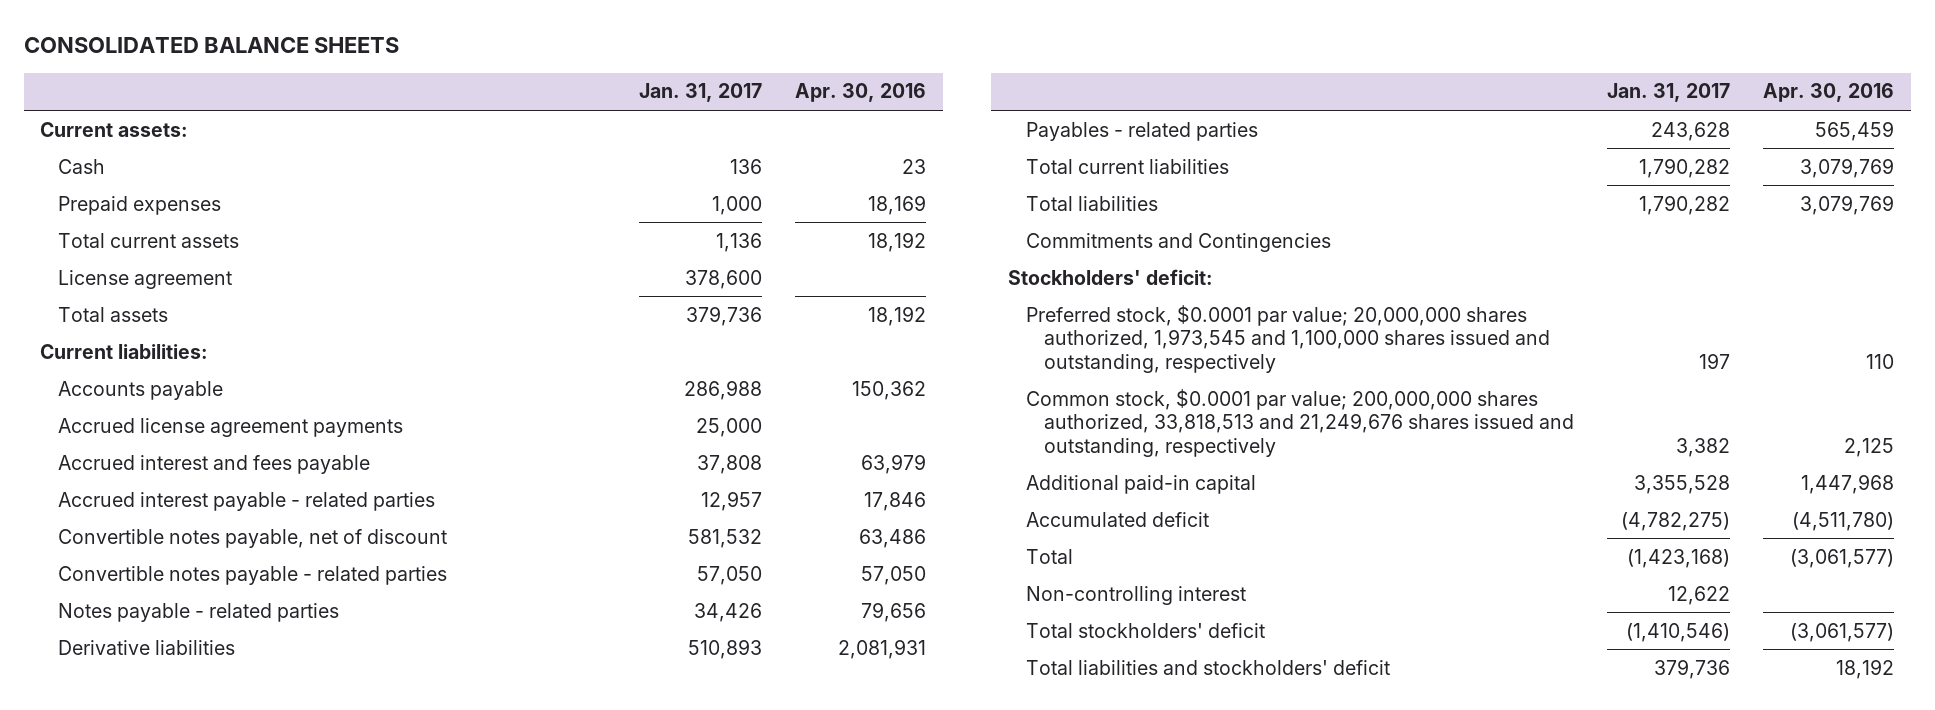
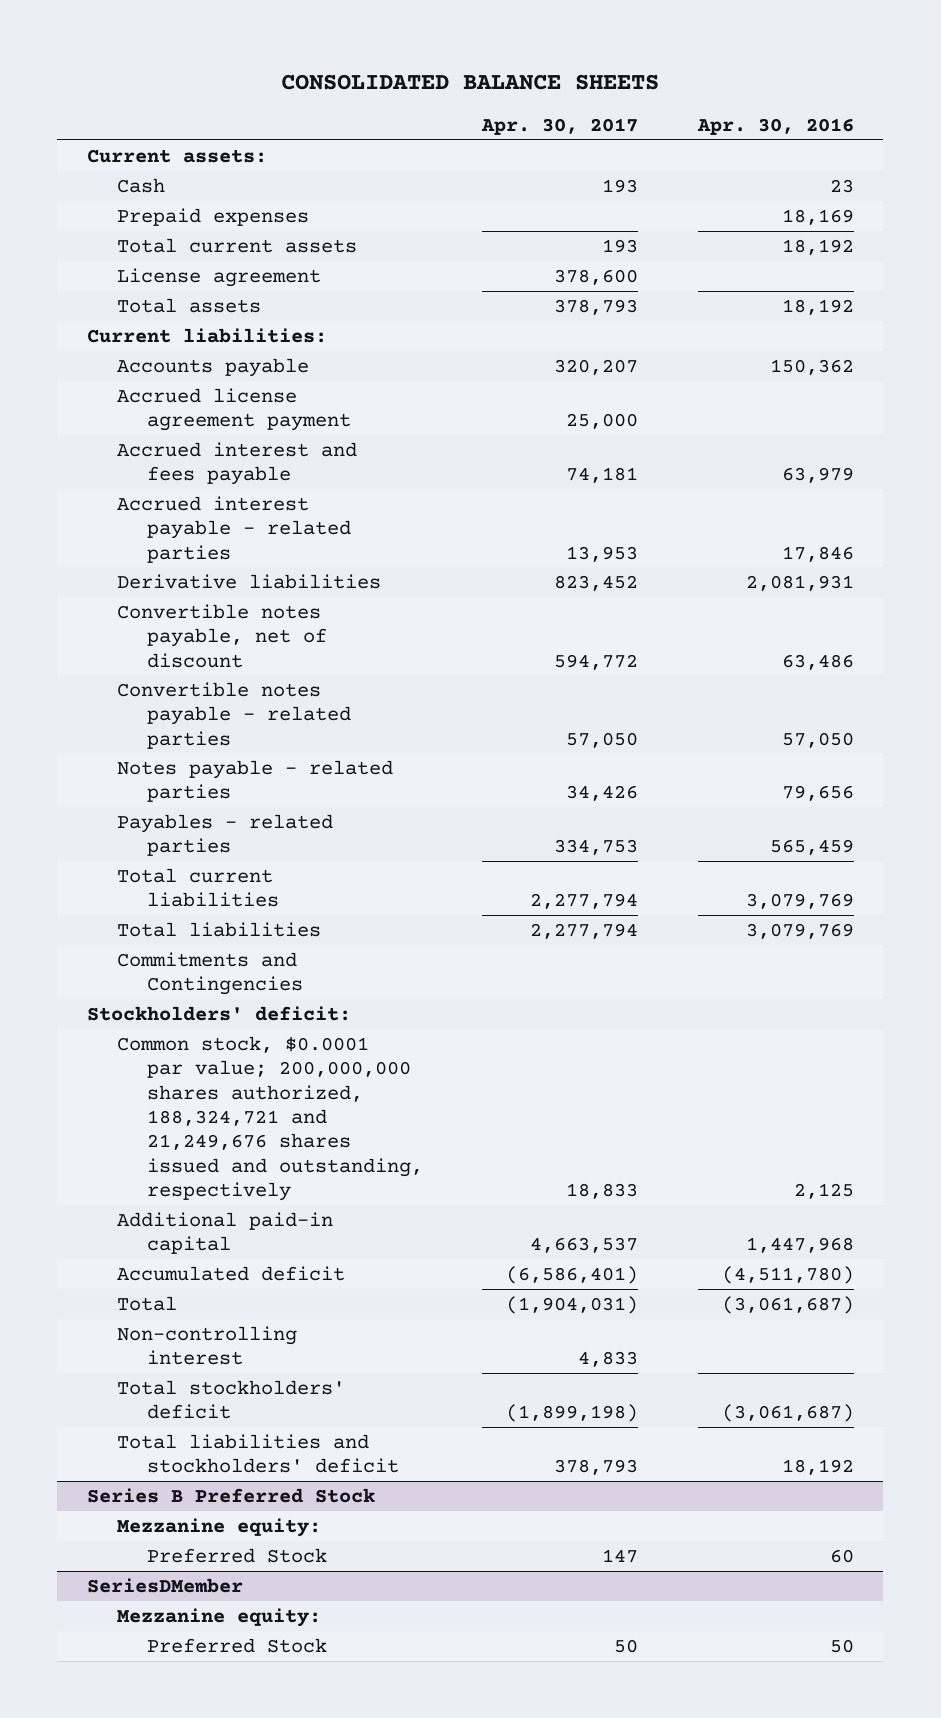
[639,83,763,103] Jan. 31, 2017 -> none
none -> [481,117,639,135] Apr. 30, 2017
[57,417,403,437] Accrued license agreement payments -> [117,387,352,432] Accrued license agreement payment
[57,639,235,655] Derivative liabilities -> [117,573,382,589] Derivative liabilities
[1025,304,1550,373] Preferred stock, $0.0001 par value; 20,000,000 shares authorized, 1,973,545 and 1,100,000 shares issued and outstanding, respectively -> none
[1025,388,1574,457] Common stock, $0.0001 par value; 200,000,000 shares authorized, 33,818,513 and 21,249,676 shares issued and outstanding, respectively -> [117,1035,424,1202] Common stock, $0.0001 par value; 200,000,000 shares authorized, 188,324,721 and 21,249,676 shares issued and outstanding, respectively
[1790,548,1895,568] (3,061,577) -> [721,1295,854,1314] (3,061,687)
[1790,622,1895,642] (3,061,577) -> [721,1404,854,1423] (3,061,687)
none -> [86,1487,375,1503] Series B Preferred Stock
none -> [117,1517,322,1537] Mezzanine equity:
none -> [147,1547,328,1563] Preferred Stock
none -> [86,1577,243,1593] SeriesDMember
none -> [117,1607,322,1627] Mezzanine equity:
none -> [147,1637,328,1653] Preferred Stock

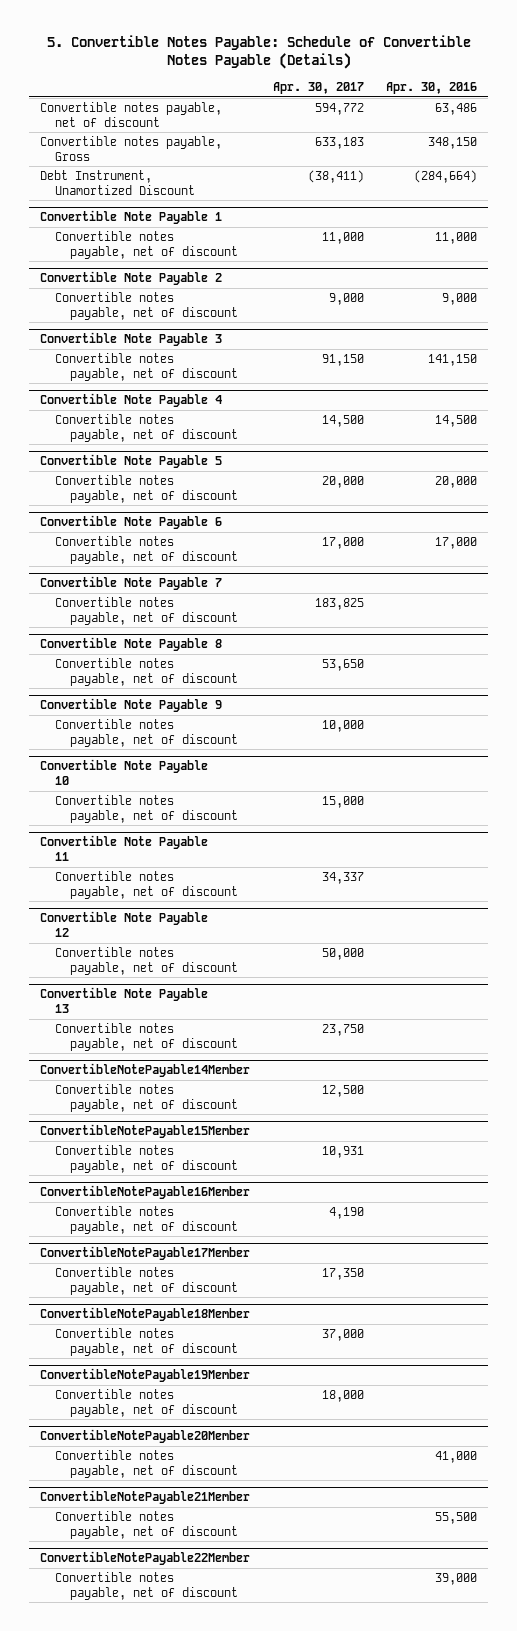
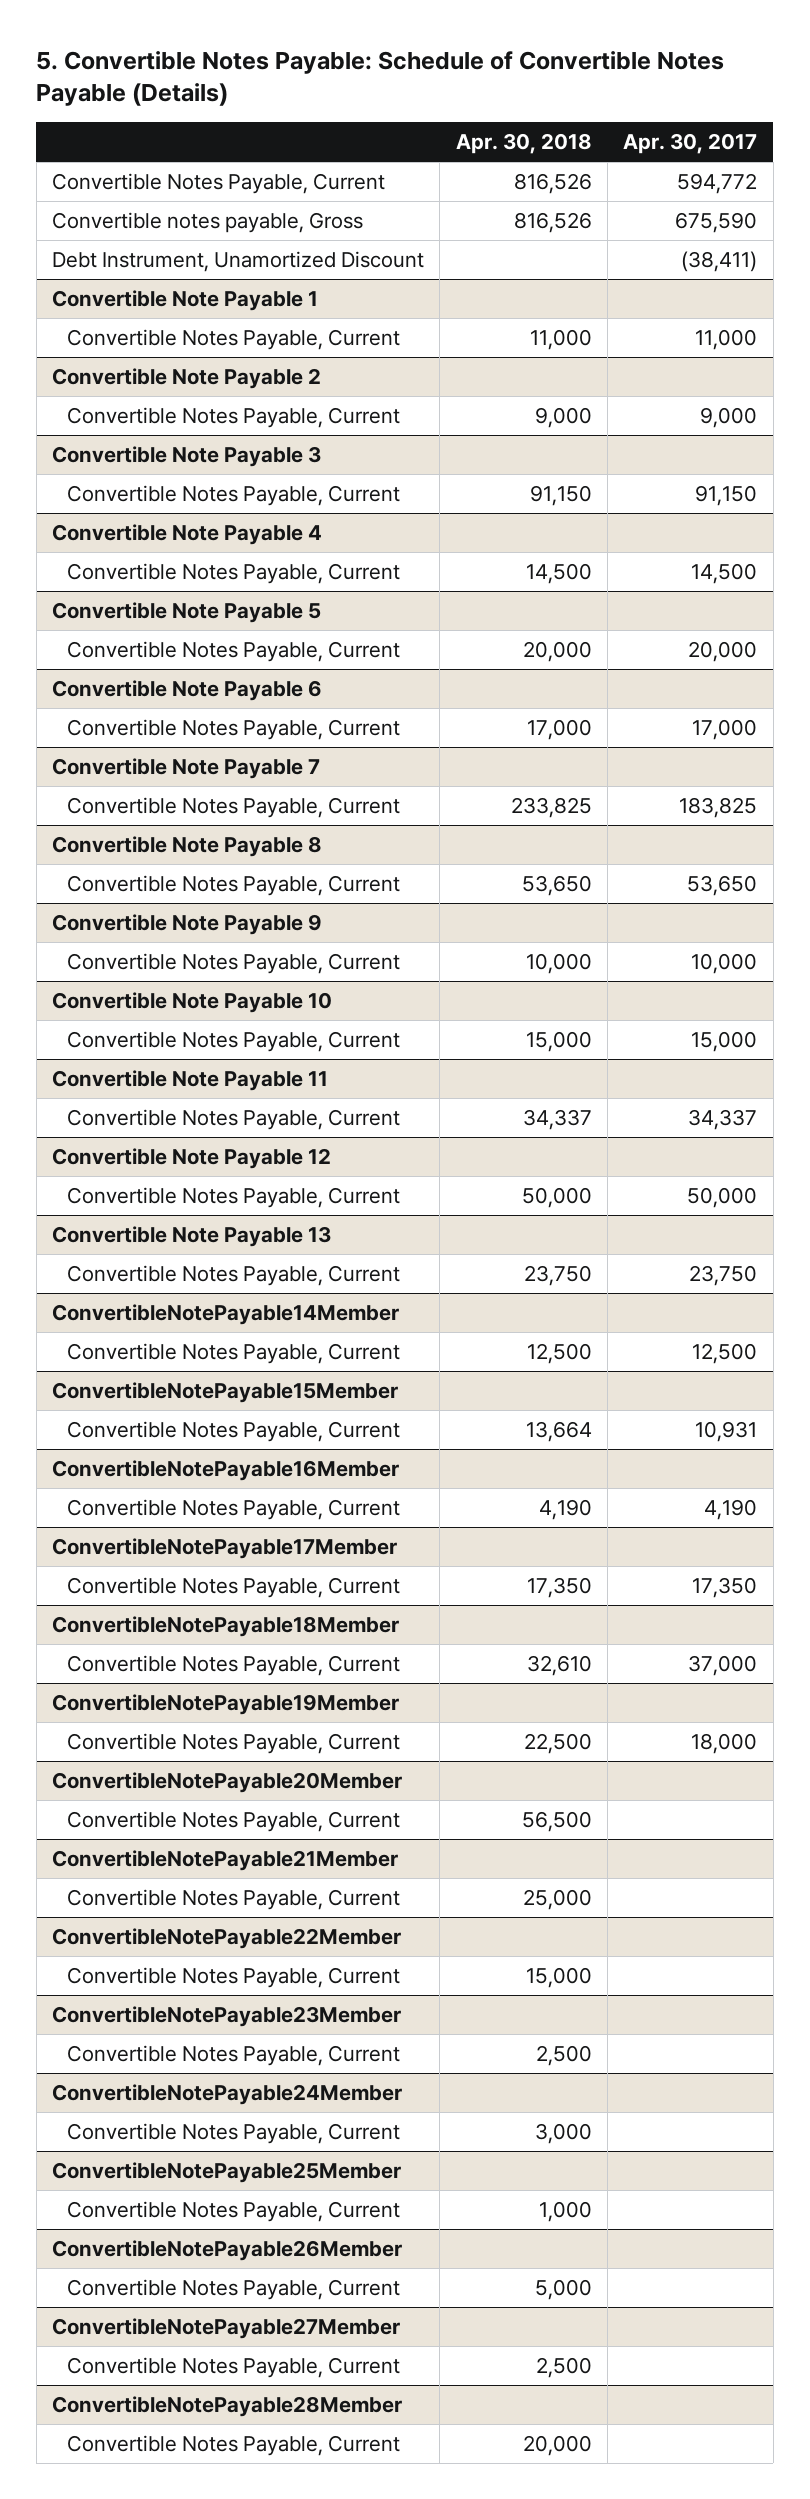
[385,81,477,94] Apr. 30, 2016 -> none
none -> [455,133,592,155] Apr. 30, 2018
[40,101,223,127] Convertible notes payable, net of discount -> [52,172,386,194] Convertible Notes Payable, Current
[314,136,364,149] 633,183 -> [675,211,758,233] 675,590
[55,230,239,259] Convertible notes payable, net of discount -> [67,328,401,350] Convertible Notes Payable, Current
[55,291,239,320] Convertible notes payable, net of discount -> [67,406,401,428] Convertible Notes Payable, Current
[55,352,239,381] Convertible notes payable, net of discount -> [67,484,401,506] Convertible Notes Payable, Current
[55,413,239,442] Convertible notes payable, net of discount -> [67,562,401,584] Convertible Notes Payable, Current
[55,474,239,503] Convertible notes payable, net of discount -> [67,640,401,662] Convertible Notes Payable, Current
[55,535,239,564] Convertible notes payable, net of discount -> [67,718,401,740] Convertible Notes Payable, Current
[55,596,239,625] Convertible notes payable, net of discount -> [67,796,401,818] Convertible Notes Payable, Current
[55,657,239,686] Convertible notes payable, net of discount -> [67,874,401,896] Convertible Notes Payable, Current
[55,718,239,747] Convertible notes payable, net of discount -> [67,952,401,974] Convertible Notes Payable, Current
[55,794,239,823] Convertible notes payable, net of discount -> [67,1030,401,1052] Convertible Notes Payable, Current
[55,870,239,899] Convertible notes payable, net of discount -> [67,1108,401,1130] Convertible Notes Payable, Current
[55,946,239,975] Convertible notes payable, net of discount -> [67,1186,401,1208] Convertible Notes Payable, Current
[55,1022,239,1051] Convertible notes payable, net of discount -> [67,1264,401,1286] Convertible Notes Payable, Current
[55,1083,239,1112] Convertible notes payable, net of discount -> [67,1342,401,1364] Convertible Notes Payable, Current
[55,1144,239,1173] Convertible notes payable, net of discount -> [67,1420,401,1442] Convertible Notes Payable, Current
[55,1205,239,1234] Convertible notes payable, net of discount -> [67,1498,401,1520] Convertible Notes Payable, Current
[55,1266,239,1295] Convertible notes payable, net of discount -> [67,1576,401,1598] Convertible Notes Payable, Current
[55,1327,239,1356] Convertible notes payable, net of discount -> [67,1654,401,1676] Convertible Notes Payable, Current
[55,1388,239,1417] Convertible notes payable, net of discount -> [67,1732,401,1754] Convertible Notes Payable, Current
[55,1449,239,1478] Convertible notes payable, net of discount -> [67,1810,401,1832] Convertible Notes Payable, Current
[55,1510,239,1539] Convertible notes payable, net of discount -> [67,1888,401,1910] Convertible Notes Payable, Current
[55,1571,239,1600] Convertible notes payable, net of discount -> [67,1966,401,1988] Convertible Notes Payable, Current
none -> [52,2005,402,2027] ConvertibleNotePayable23Member
none -> [67,2044,401,2066] Convertible Notes Payable, Current
none -> [52,2083,403,2105] ConvertibleNotePayable24Member
none -> [67,2122,401,2144] Convertible Notes Payable, Current
none -> [52,2161,402,2183] ConvertibleNotePayable25Member
none -> [67,2200,401,2222] Convertible Notes Payable, Current
none -> [52,2239,403,2261] ConvertibleNotePayable26Member
none -> [67,2278,401,2300] Convertible Notes Payable, Current
none -> [52,2317,401,2339] ConvertibleNotePayable27Member
none -> [67,2356,401,2378] Convertible Notes Payable, Current
none -> [52,2395,403,2417] ConvertibleNotePayable28Member
none -> [67,2434,401,2456] Convertible Notes Payable, Current

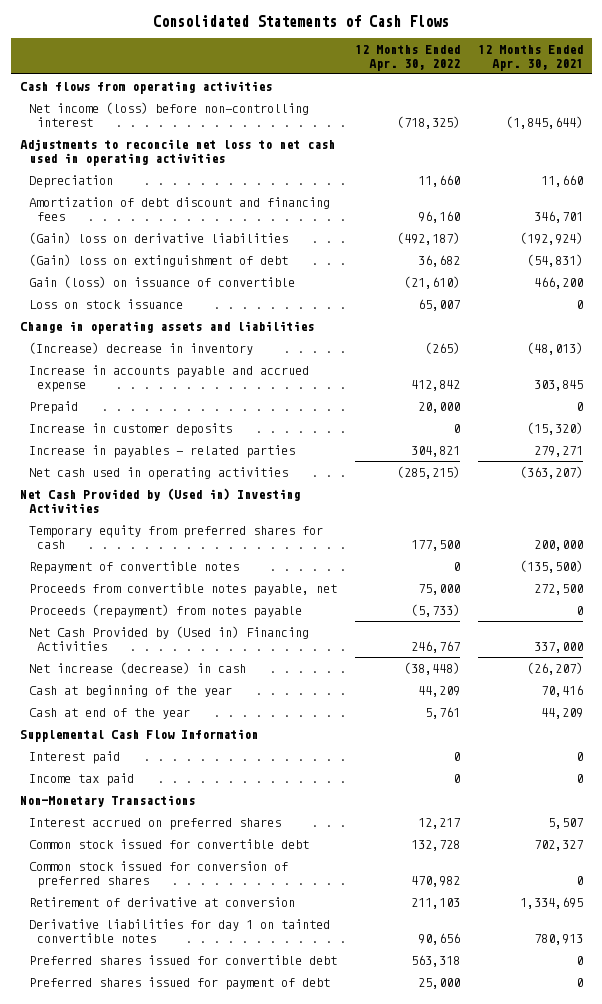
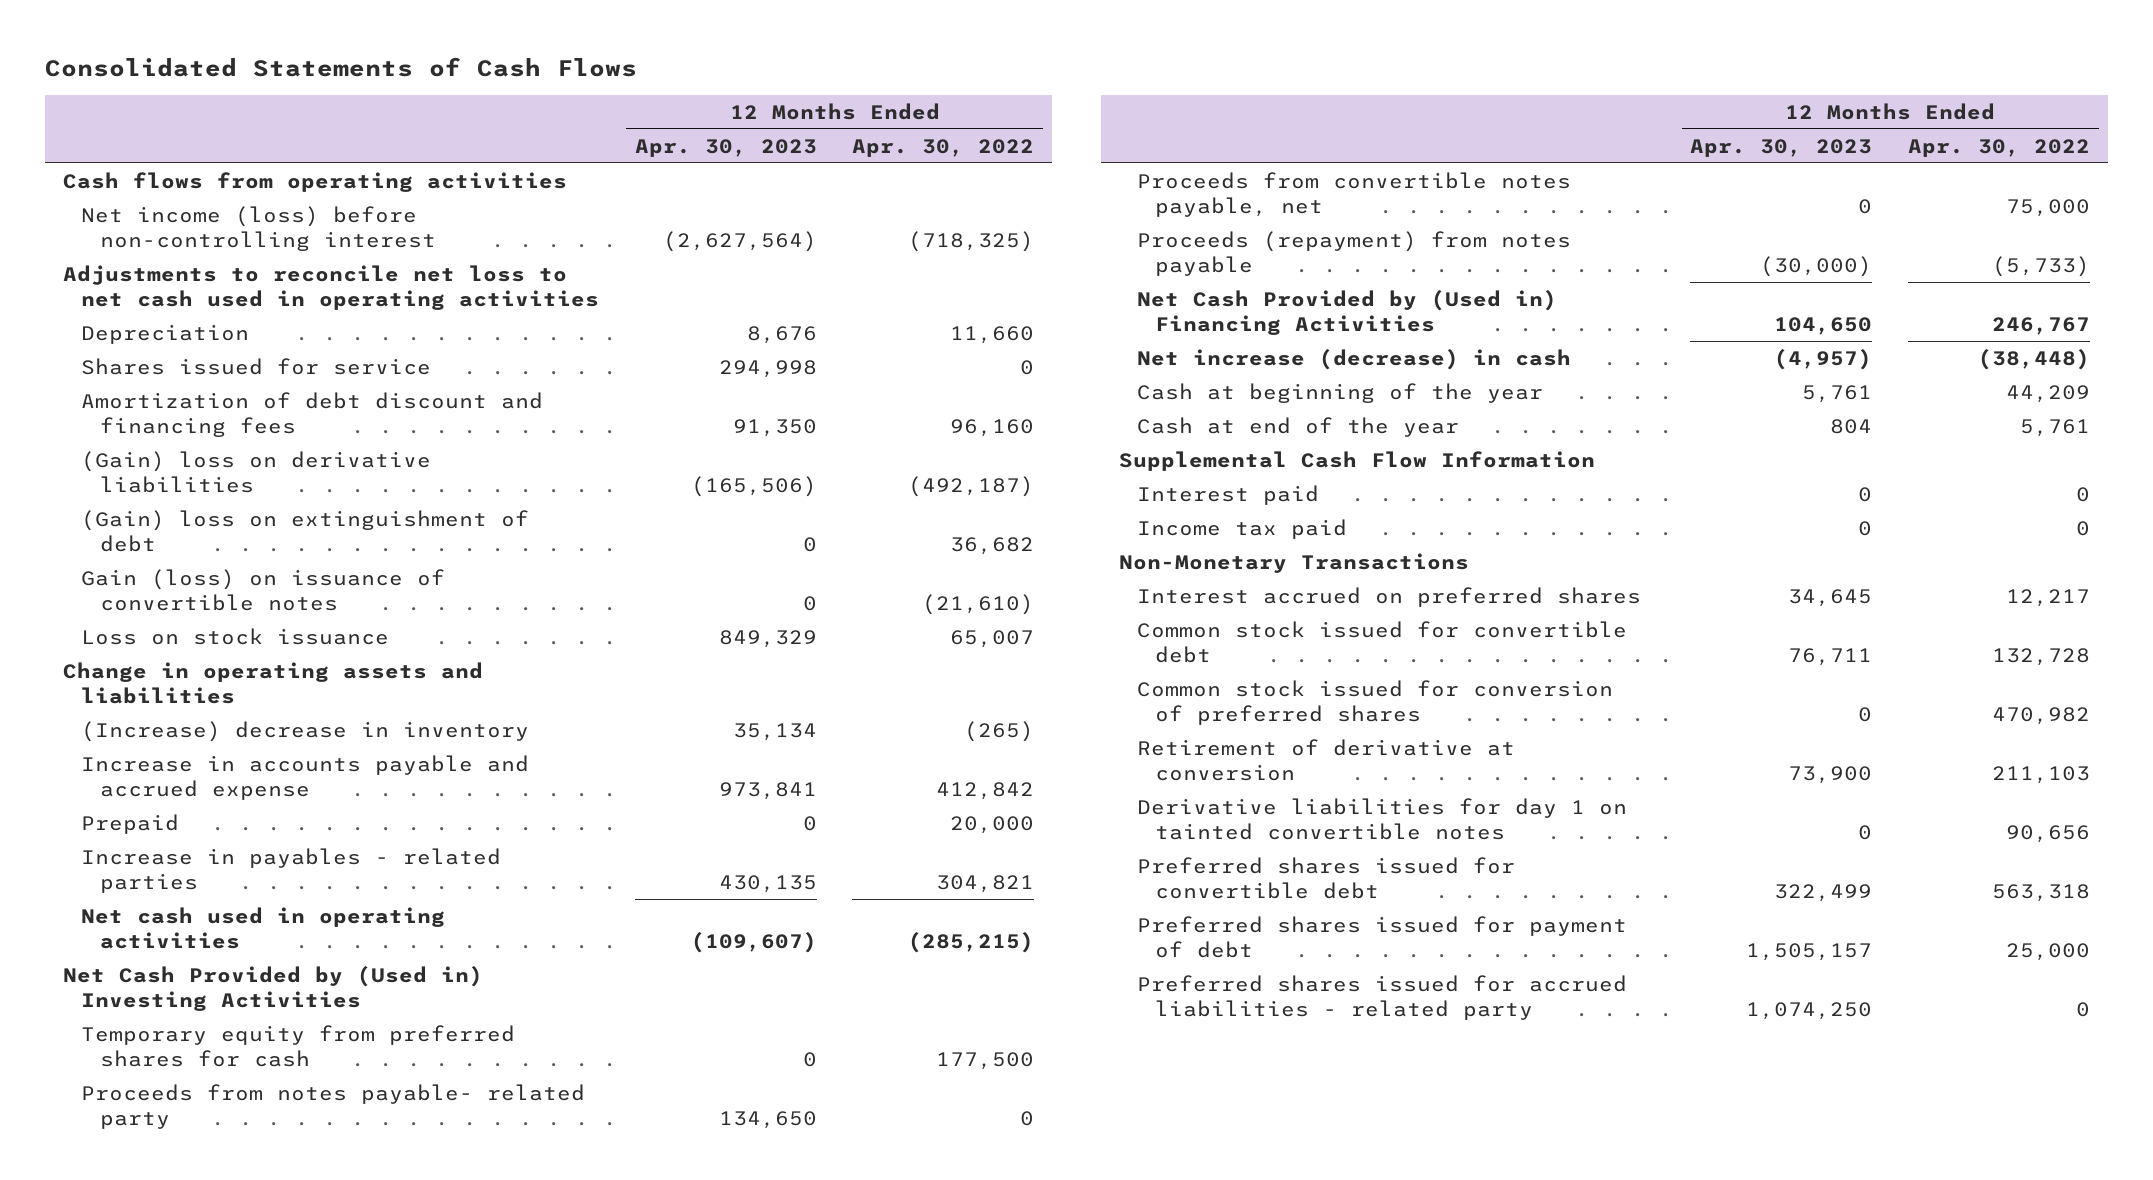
[477,45,583,71] 12 Months Ended Apr. 30, 2021 -> none
none -> [634,138,817,157] Apr. 30, 2023
none -> [81,357,432,375] Shares issued for service
[28,276,295,289] Gain (loss) on issuance of convertible -> [81,568,446,611] Gain (loss) on issuance of convertible notes
[28,423,232,437] Increase in customer deposits -> none
[28,561,239,575] Repayment of convertible notes -> none
none -> [81,1083,586,1129] Proceeds from notes payable- related party
none -> [1137,974,1628,1020] Preferred shares issued for accrued liabilities - related party

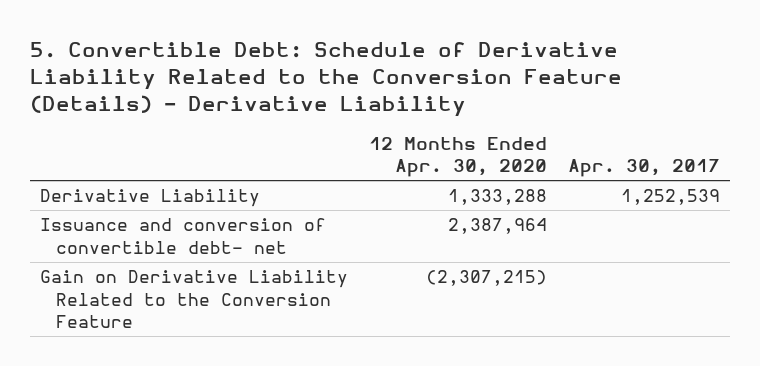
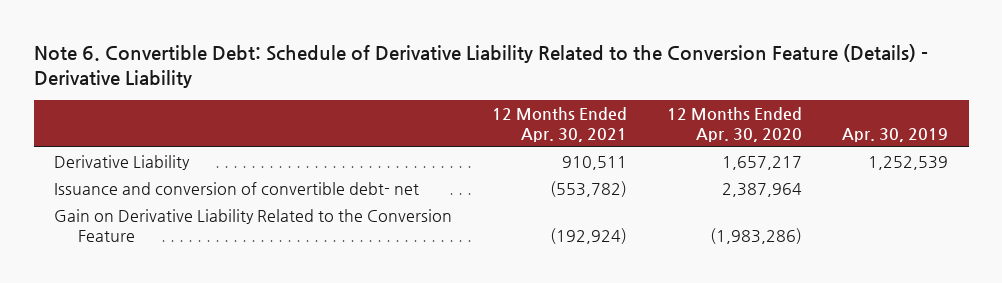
[29,41,622,118] 5. Convertible Debt: Schedule of Derivative Liability Related to the Conversion Feature (Details) - Derivative Liability -> [33,43,928,88] Note 6. Convertible Debt: Schedule of Derivative Liability Related to the Conversion Feature (Details) - Derivative Liability
[567,159,720,178] Apr. 30, 2017 -> none
none -> [492,106,628,143] 12 Months Ended Apr. 30, 2021
none -> [842,128,949,143] Apr. 30, 2019
[448,189,548,206] 1,333,288 -> [722,155,803,170] 1,657,217
[426,270,548,287] (2,307,215) -> [710,228,803,245] (1,983,286)

